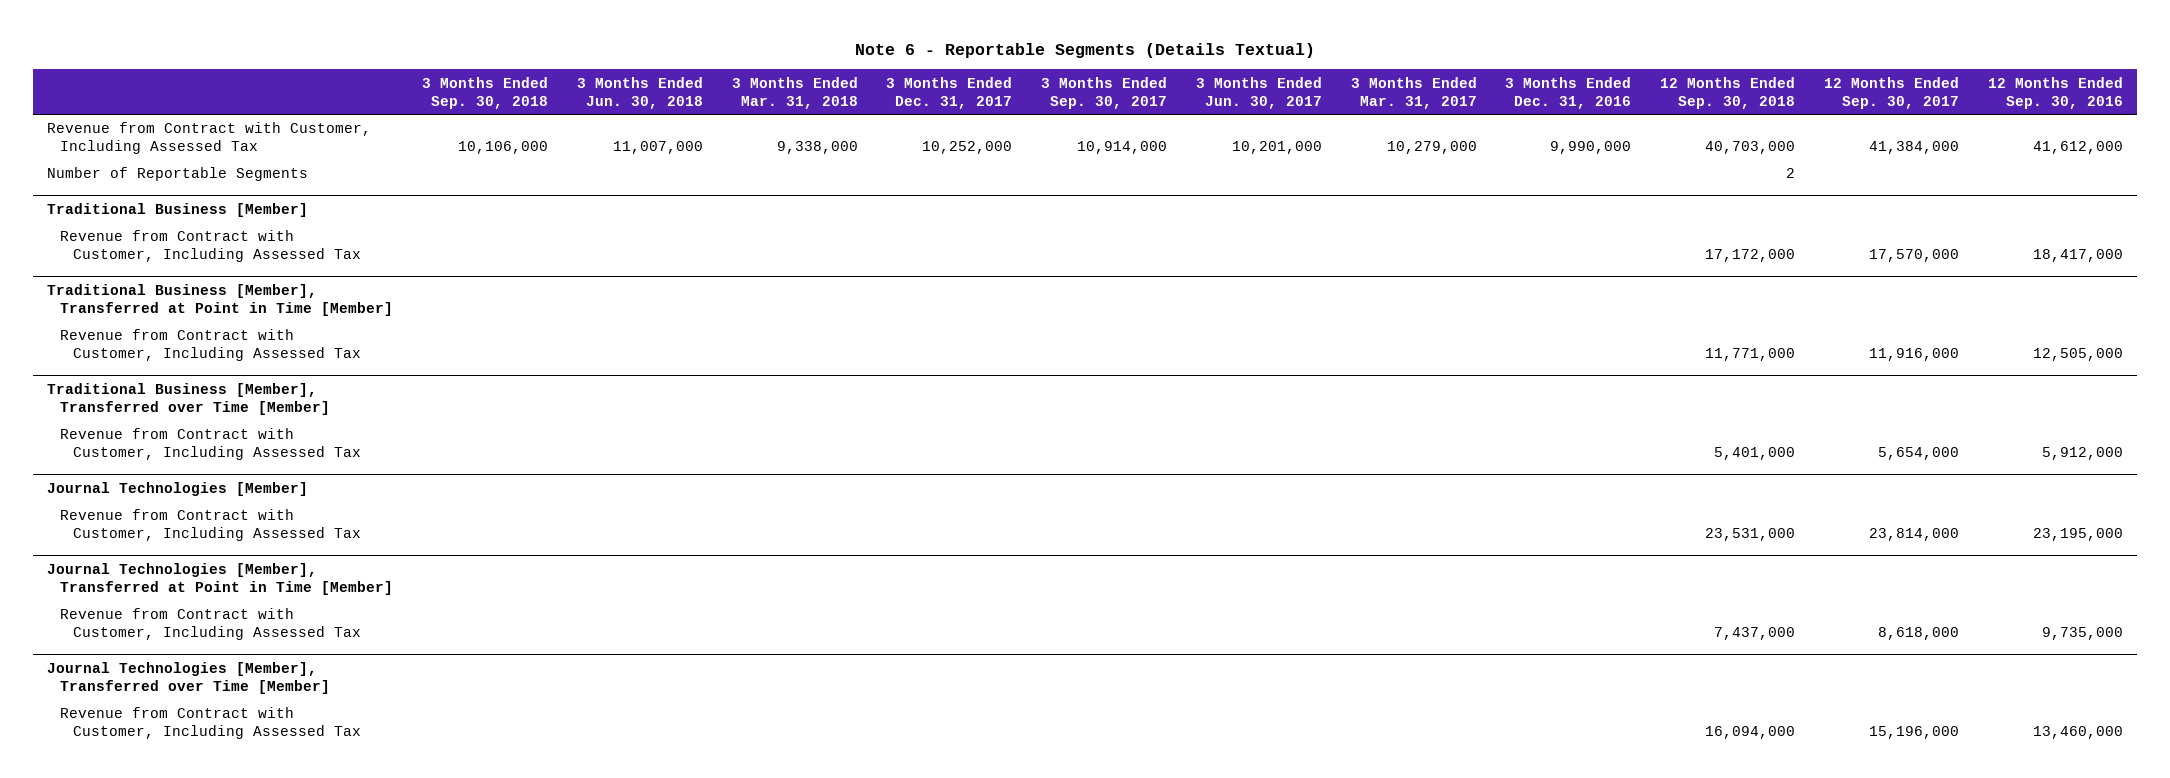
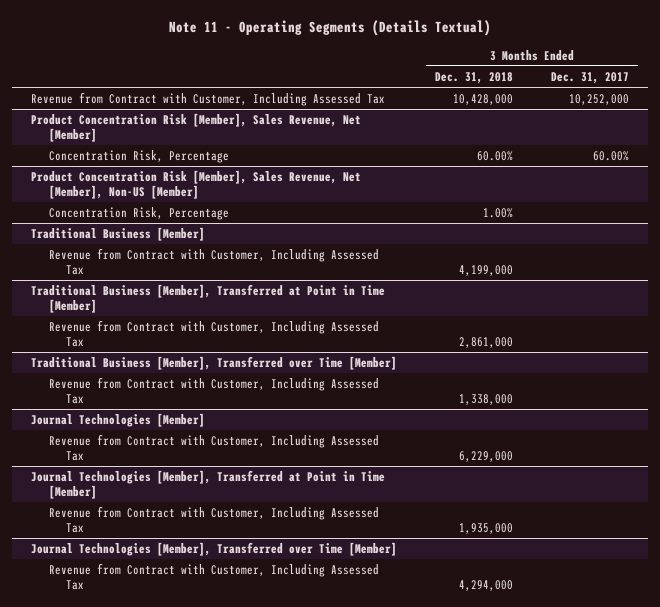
[854,43,1315,59] Note 6 - Reportable Segments (Details Textual) -> [169,20,492,37] Note 11 - Operating Segments (Details Textual)
[421,76,548,109] 3 Months Ended Sep. 30, 2018 -> none
[576,76,703,109] 3 Months Ended Jun. 30, 2018 -> none
[731,76,858,109] 3 Months Ended Mar. 31, 2018 -> none
[1041,76,1168,109] 3 Months Ended Sep. 30, 2017 -> none
[1195,76,1322,109] 3 Months Ended Jun. 30, 2017 -> none
[1350,76,1477,109] 3 Months Ended Mar. 31, 2017 -> none
[1505,76,1632,109] 3 Months Ended Dec. 31, 2016 -> none
[1660,76,1796,109] 12 Months Ended Sep. 30, 2018 -> none
[1823,76,1959,109] 12 Months Ended Sep. 30, 2017 -> none
[1987,76,2123,109] 12 Months Ended Sep. 30, 2016 -> none
none -> [435,71,514,84] Dec. 31, 2018
[47,167,309,182] Number of Reportable Segments -> none
none -> [31,112,362,143] Product Concentration Risk [Member], Sales Revenue, Net [Member]
none -> [48,149,229,163] Concentration Risk, Percentage
none -> [31,169,362,200] Product Concentration Risk [Member], Sales Revenue, Net [Member], Non-US [Member]
none -> [48,206,229,220] Concentration Risk, Percentage

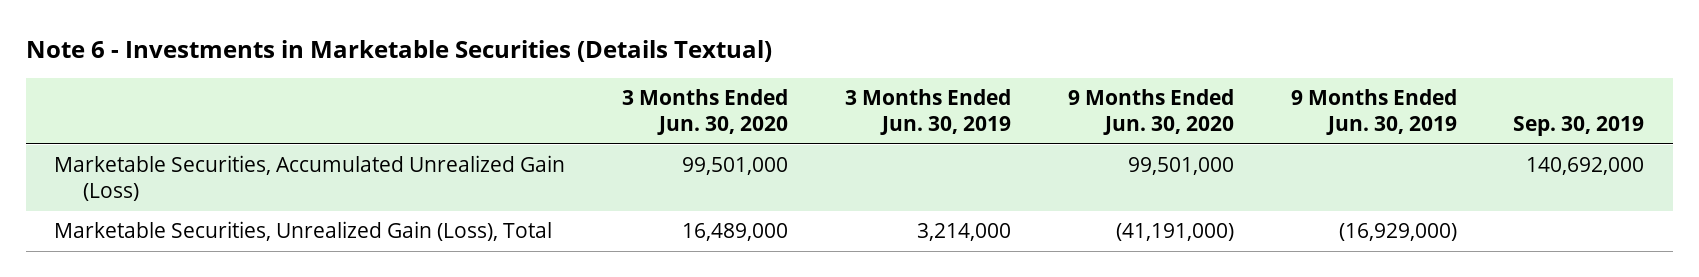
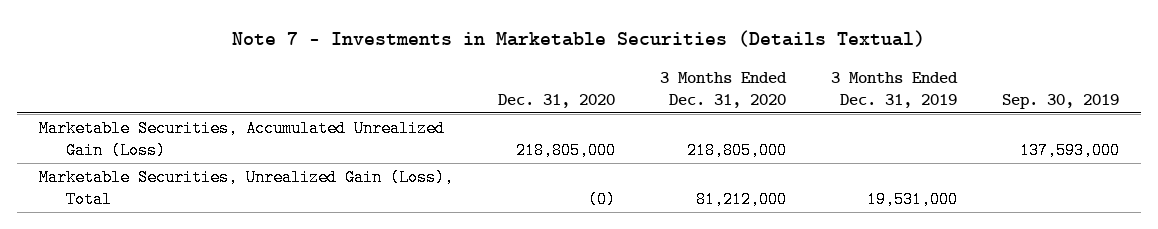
[25,39,772,62] Note 6 - Investments in Marketable Securities (Details Textual) -> [231,30,925,48] Note 7 - Investments in Marketable Securities (Details Textual)
[622,89,789,135] 3 Months Ended Jun. 30, 2020 -> none
[844,89,1011,135] 3 Months Ended Jun. 30, 2019 -> none
[1067,89,1234,135] 9 Months Ended Jun. 30, 2020 -> none
[1290,89,1457,135] 9 Months Ended Jun. 30, 2019 -> none
none -> [498,93,616,108] Dec. 31, 2020
none -> [659,71,787,108] 3 Months Ended Dec. 31, 2020
none -> [830,71,958,108] 3 Months Ended Dec. 31, 2019
[1526,157,1645,176] 140,692,000 -> [1019,142,1120,160] 137,593,000

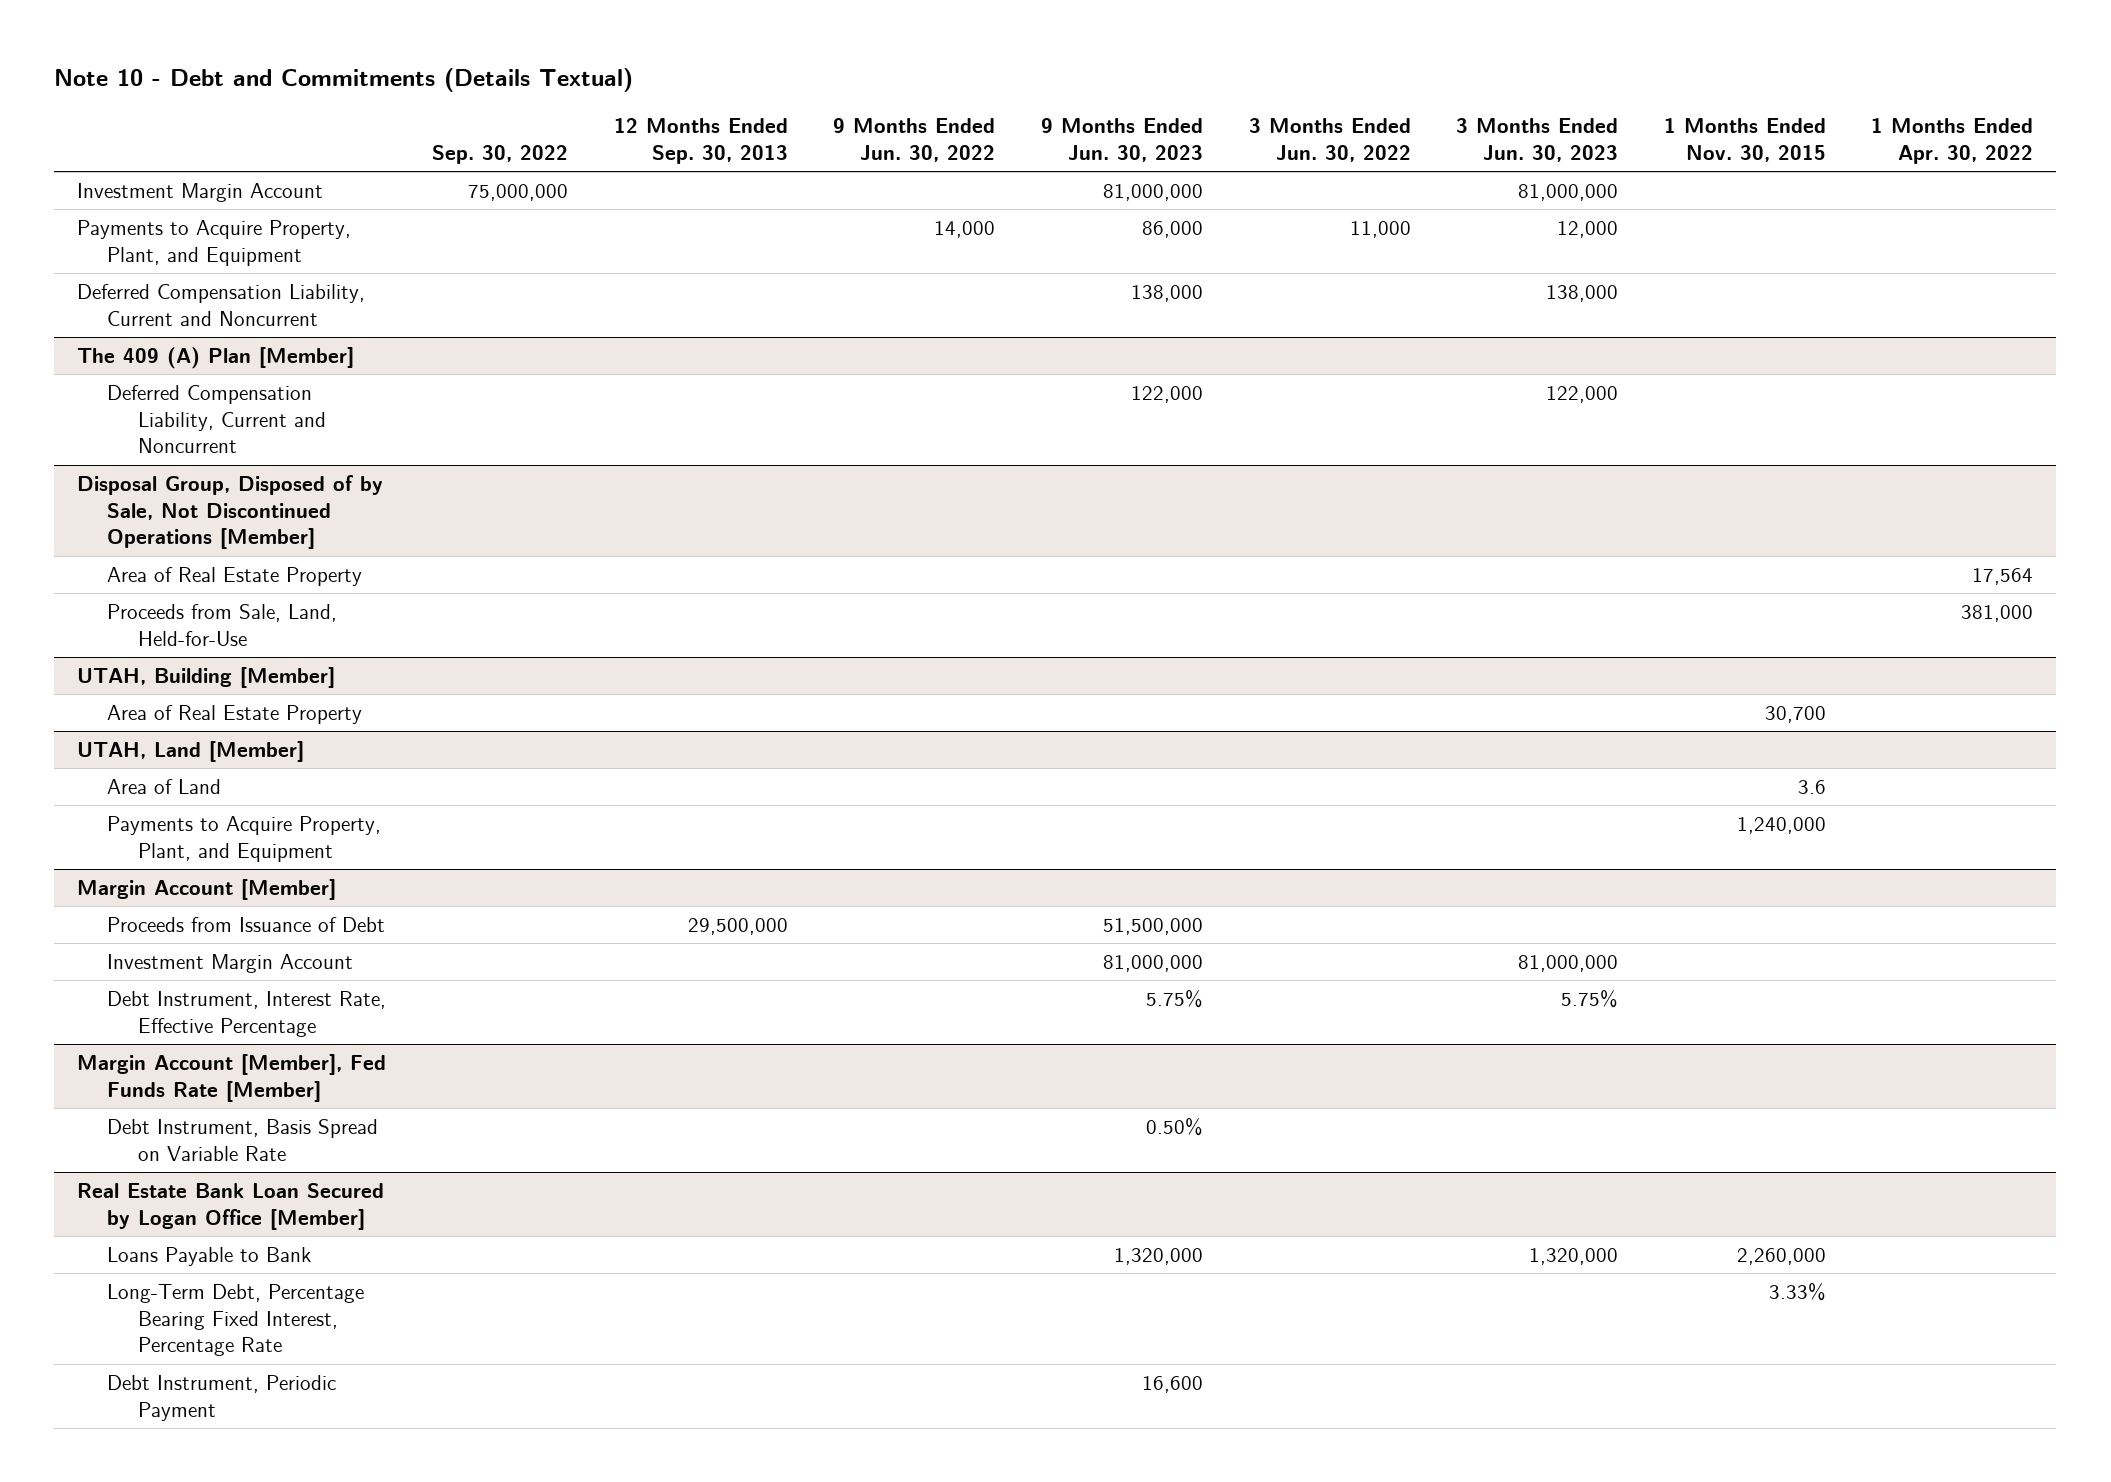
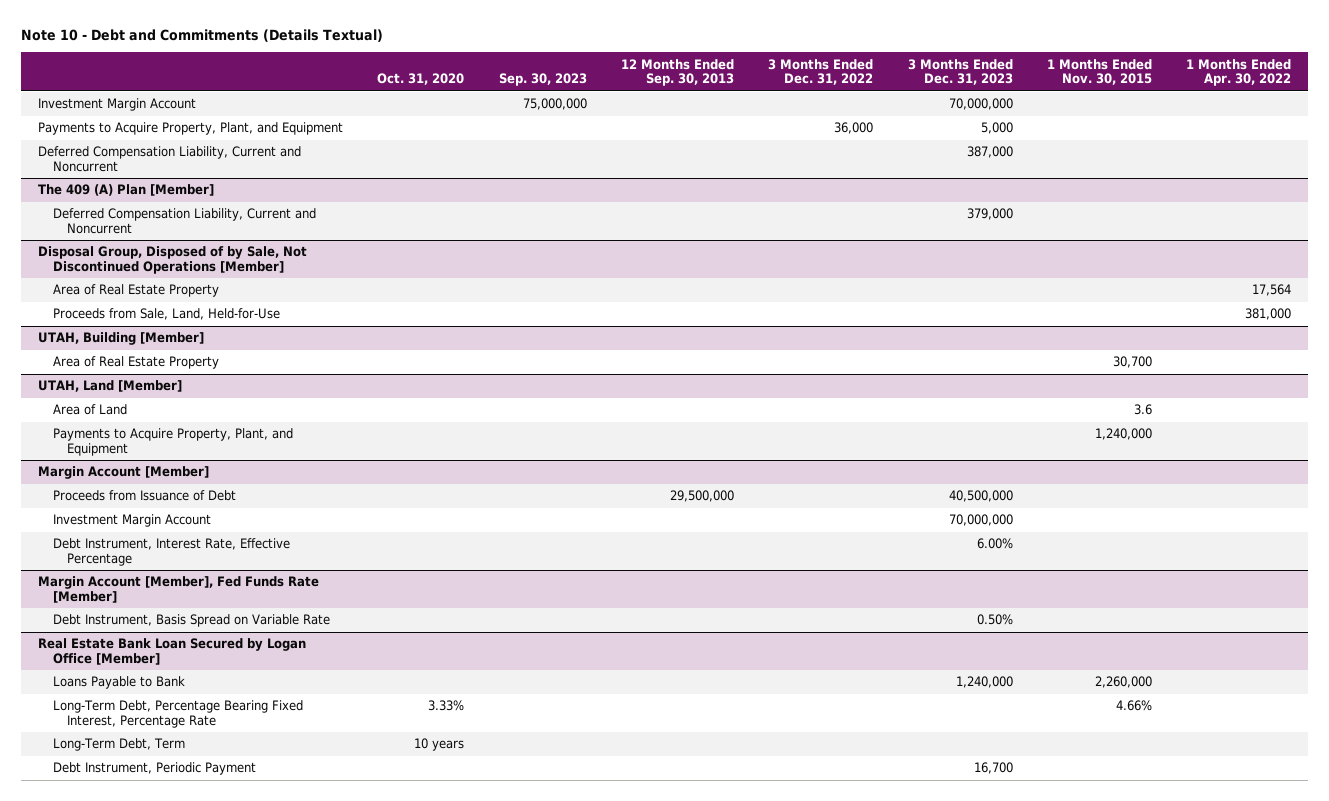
[432,144,569,164] Sep. 30, 2022 -> none
[833,118,996,162] 9 Months Ended Jun. 30, 2022 -> none
[1040,118,1203,162] 9 Months Ended Jun. 30, 2023 -> none
[1248,118,1411,162] 3 Months Ended Jun. 30, 2022 -> none
[1456,118,1619,162] 3 Months Ended Jun. 30, 2023 -> none
none -> [377,73,465,86] Oct. 31, 2020
none -> [498,73,587,87] Sep. 30, 2023
none -> [768,58,874,86] 3 Months Ended Dec. 31, 2022
none -> [907,58,1013,86] 3 Months Ended Dec. 31, 2023
[1768,1282,1826,1301] 3.33% -> [1115,700,1152,712] 4.66%
none -> [52,738,185,752] Long-Term Debt, Term

